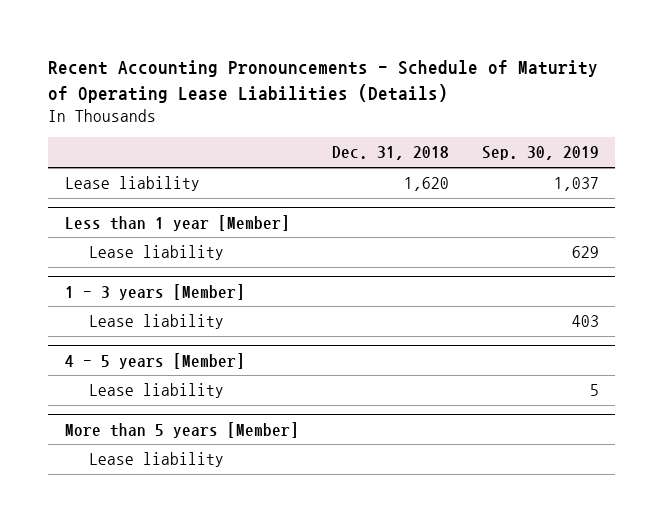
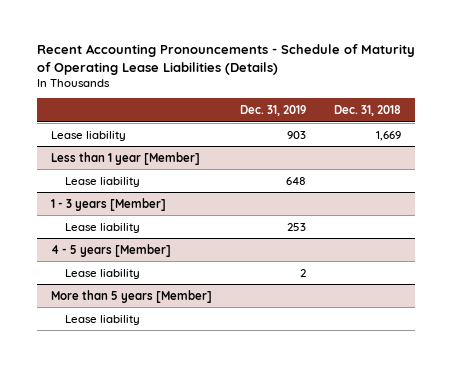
[481,146,599,161] Sep. 30, 2019 -> none
none -> [239,105,306,117] Dec. 31, 2019
[403,177,449,192] 1,620 -> [375,130,401,141] 1,669

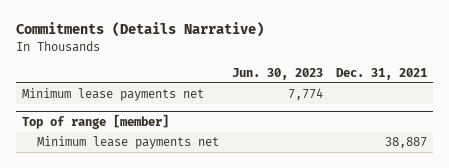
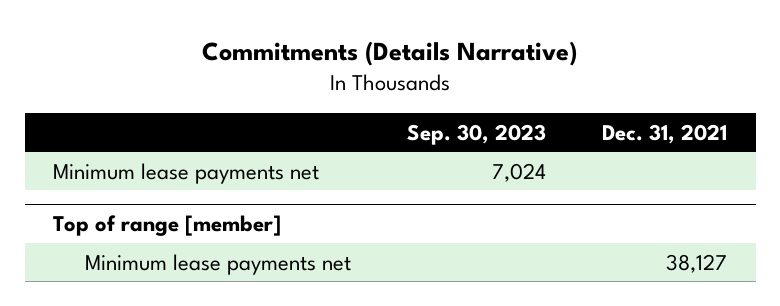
[231,67,323,80] Jun. 30, 2023 -> none
none -> [407,123,547,145] Sep. 30, 2023
[384,137,427,149] 38,887 -> [666,253,728,273] 38,127

